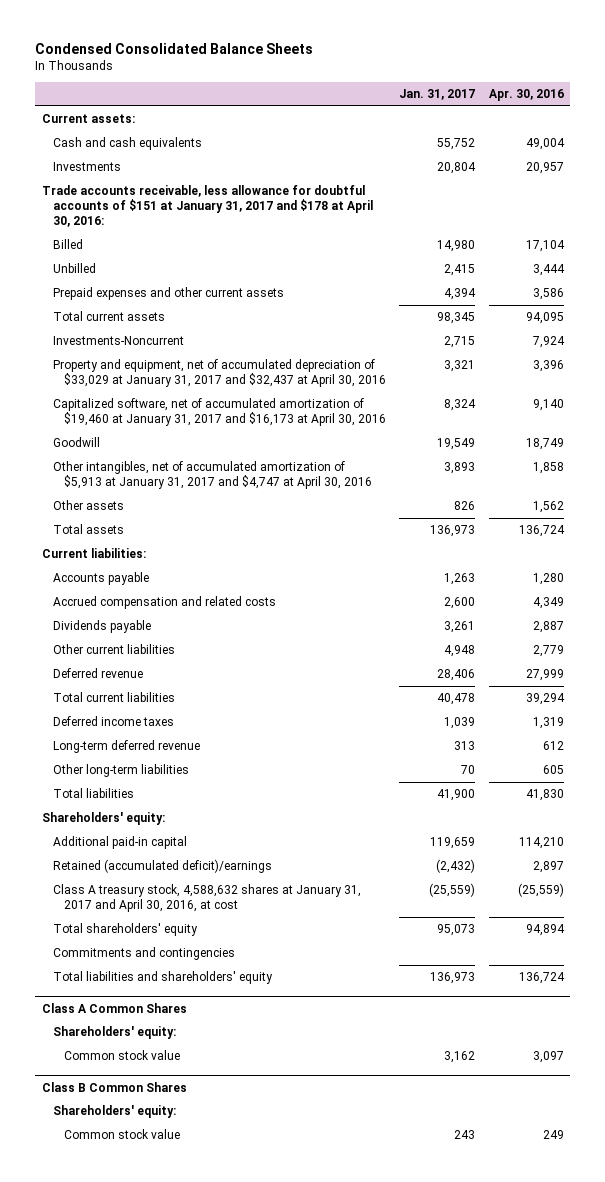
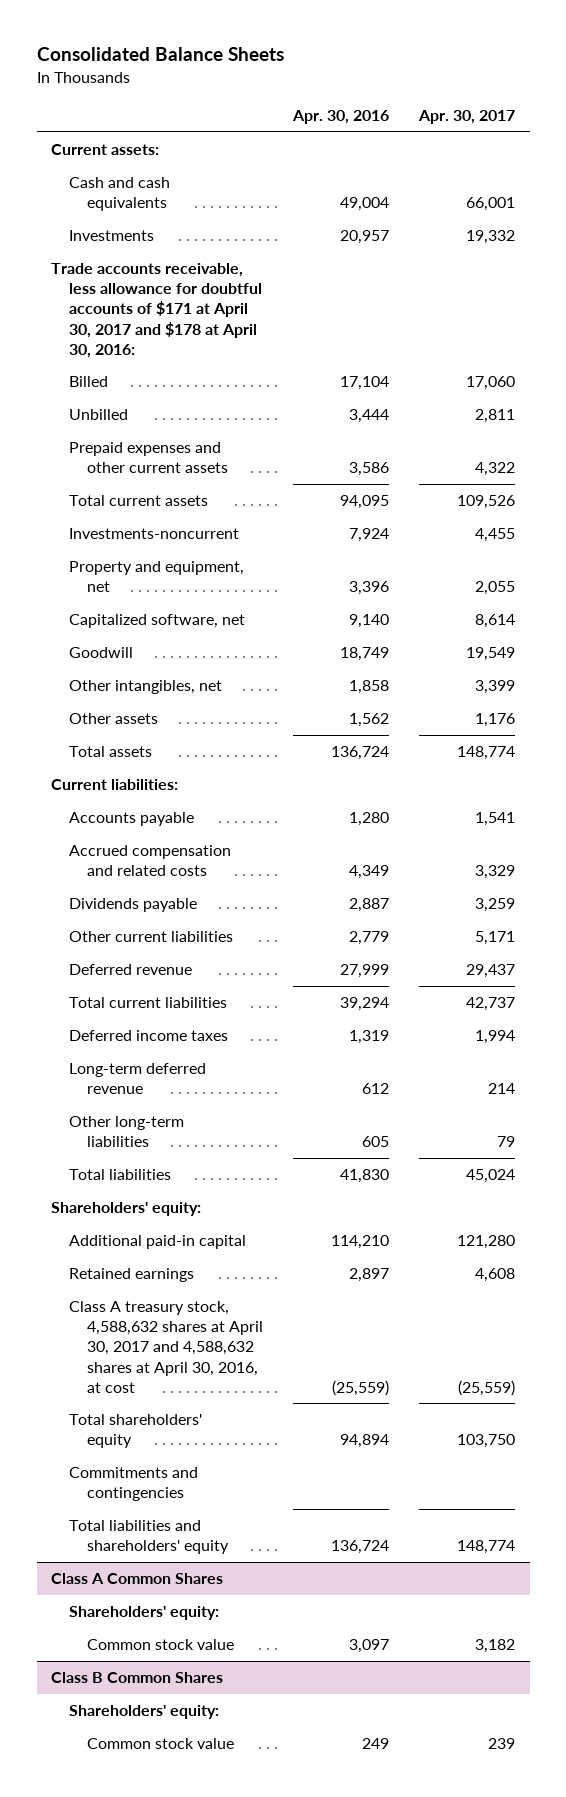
[34,42,313,54] Condensed Consolidated Balance Sheets -> [36,47,284,62] Consolidated Balance Sheets
[399,89,476,101] Jan. 31, 2017 -> none
none -> [417,110,515,125] Apr. 30, 2017
[41,185,373,228] Trade accounts receivable, less allowance for doubtful accounts of $151 at January 31, 2017 and $178 at April 30, 2016: -> [51,263,263,358] Trade accounts receivable, less allowance for doubtful accounts of $171 at April 30, 2017 and $178 at April 30, 2016:
[52,336,184,346] Investments-Noncurrent -> [69,528,240,540] Investments-noncurrent
[52,359,387,388] Property and equipment, net of accumulated depreciation of $33,029 at January 31, 2017 and $32,437 at April 30, 2016 -> [69,561,245,593] Property and equipment, net
[52,398,387,427] Capitalized software, net of accumulated amortization of $19,460 at January 31, 2017 and $16,173 at April 30, 2016 -> [69,614,246,629] Capitalized software, net
[52,461,373,490] Other intangibles, net of accumulated amortization of $5,913 at January 31, 2017 and $4,747 at April 30, 2016 -> [69,680,223,695] Other intangibles, net
[52,859,272,874] Retained (accumulated deficit)/earnings -> [69,1268,195,1283] Retained earnings
[52,884,361,913] Class A treasury stock, 4,588,632 shares at January 31, 2017 and April 30, 2016, at cost -> [69,1301,264,1393] Class A treasury stock, 4,588,632 shares at April 30, 2017 and 4,588,632 shares at April 30, 2016, at cost

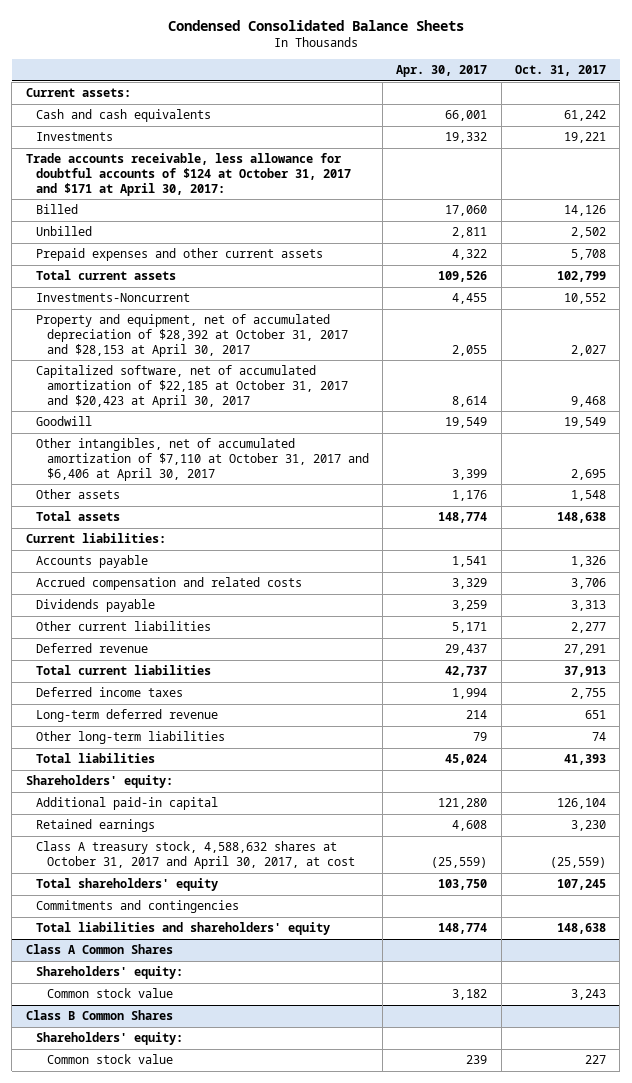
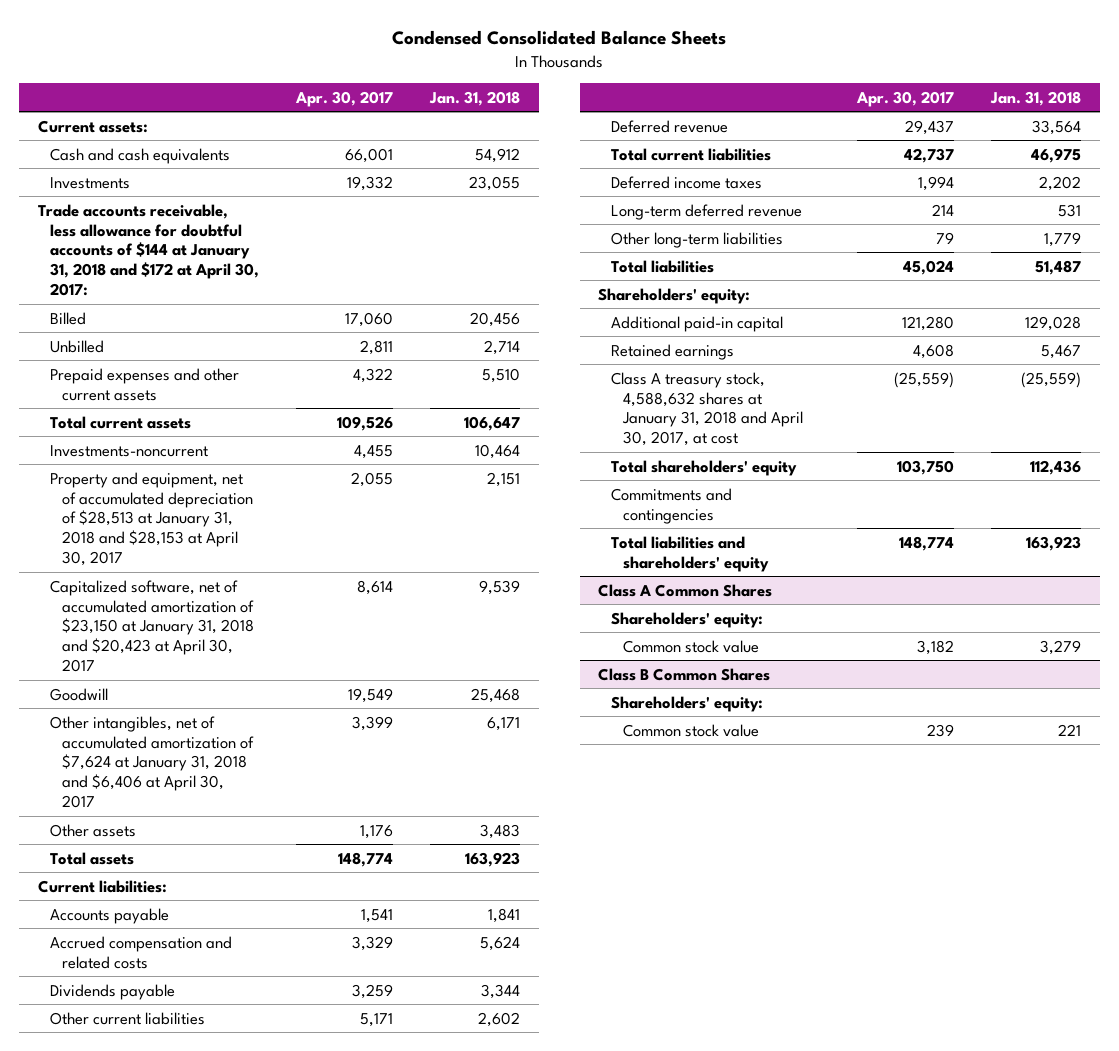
[515,65,607,77] Oct. 31, 2017 -> none
none -> [429,90,521,106] Jan. 31, 2018
[25,153,352,196] Trade accounts receivable, less allowance for doubtful accounts of $124 at October 31, 2017 and $171 at April 30, 2017: -> [37,203,259,297] Trade accounts receivable, less allowance for doubtful accounts of $144 at January 31, 2018 and $172 at April 30, 2017:
[36,293,191,303] Investments-Noncurrent -> [49,444,208,457] Investments-noncurrent
[36,314,348,357] Property and equipment, net of accumulated depreciation of $28,392 at October 31, 2017 and $28,153 at April 30, 2017 -> [49,471,254,567] Property and equipment, net of accumulated depreciation of $28,513 at January 31, 2018 and $28,153 at April 30, 2017
[36,365,348,408] Capitalized software, net of accumulated amortization of $22,185 at October 31, 2017 and $20,423 at April 30, 2017 -> [49,579,255,673] Capitalized software, net of accumulated amortization of $23,150 at January 31, 2018 and $20,423 at April 30, 2017
[36,438,369,481] Other intangibles, net of accumulated amortization of $7,110 at October 31, 2017 and $6,406 at April 30, 2017 -> [49,715,255,809] Other intangibles, net of accumulated amortization of $7,624 at January 31, 2018 and $6,406 at April 30, 2017
[36,841,355,869] Class A treasury stock, 4,588,632 shares at October 31, 2017 and April 30, 2017, at cost -> [610,371,804,447] Class A treasury stock, 4,588,632 shares at January 31, 2018 and April 30, 2017, at cost

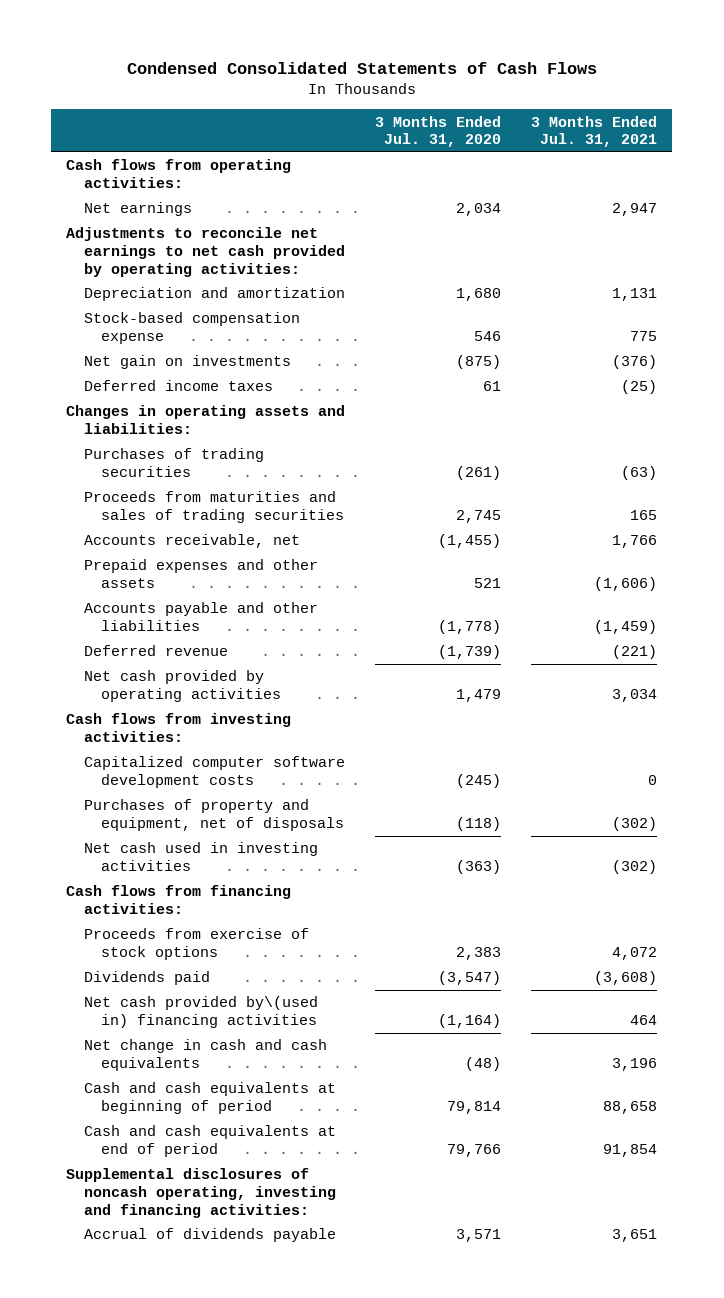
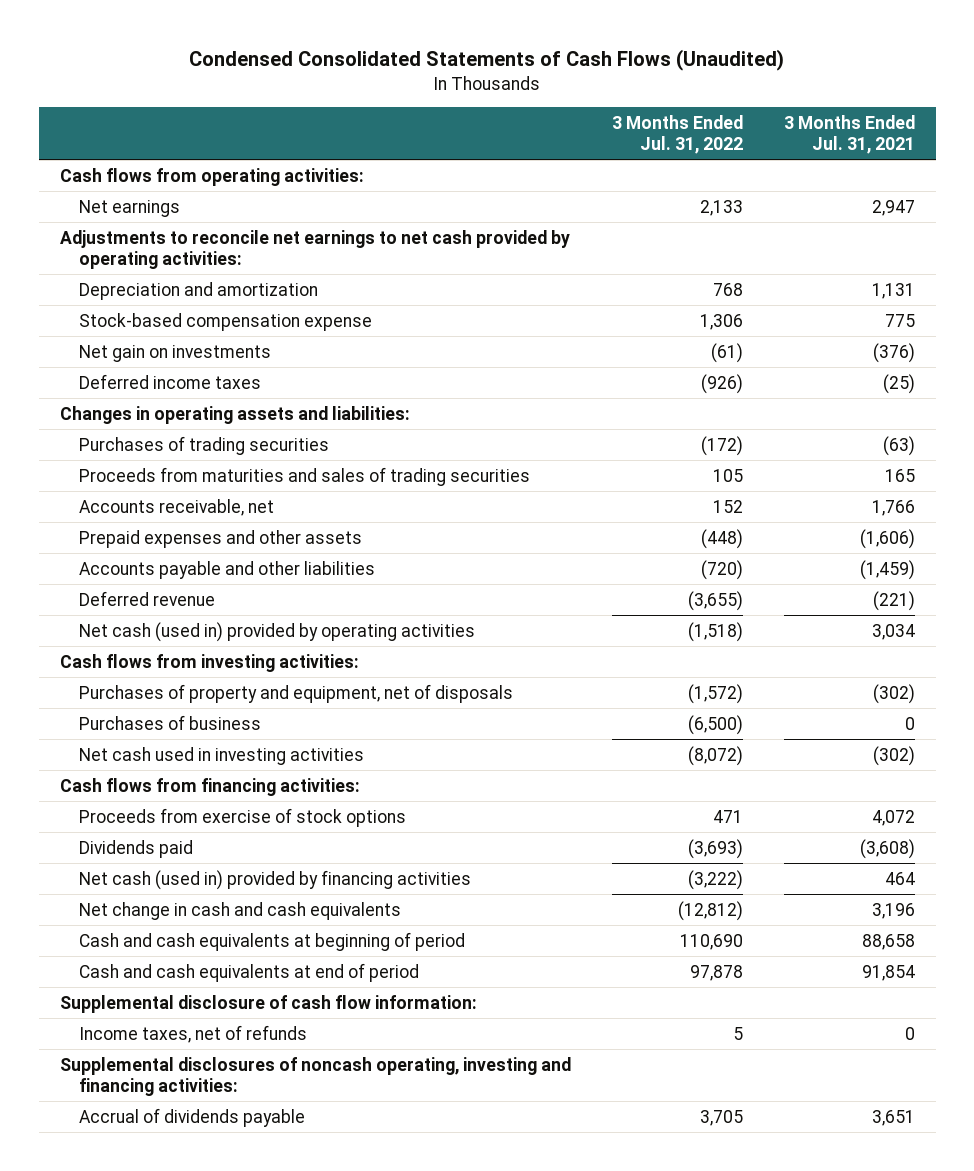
[126,62,597,75] Condensed Consolidated Statements of Cash Flows -> [189,49,785,72] Condensed Consolidated Statements of Cash Flows (Unaudited)
[375,115,502,148] 3 Months Ended Jul. 31, 2020 -> none
none -> [611,115,743,155] 3 Months Ended Jul. 31, 2022
[83,670,282,703] Net cash provided by operating activities -> [79,621,476,642] Net cash (used in) provided by operating activities
[83,756,345,789] Capitalized computer software development costs -> none
none -> [79,714,262,730] Purchases of business
[83,996,318,1029] Net cash provided by\(used in) financing activities -> [79,869,472,890] Net cash (used in) provided by financing activities
none -> [59,994,477,1013] Supplemental disclosure of cash flow information:
none -> [79,1024,308,1043] Income taxes, net of refunds

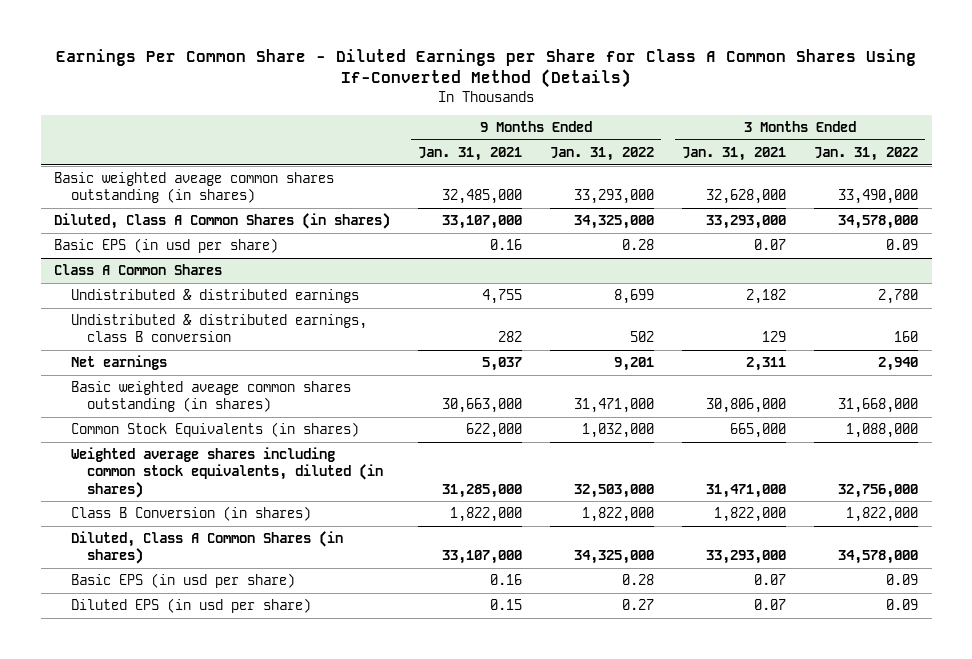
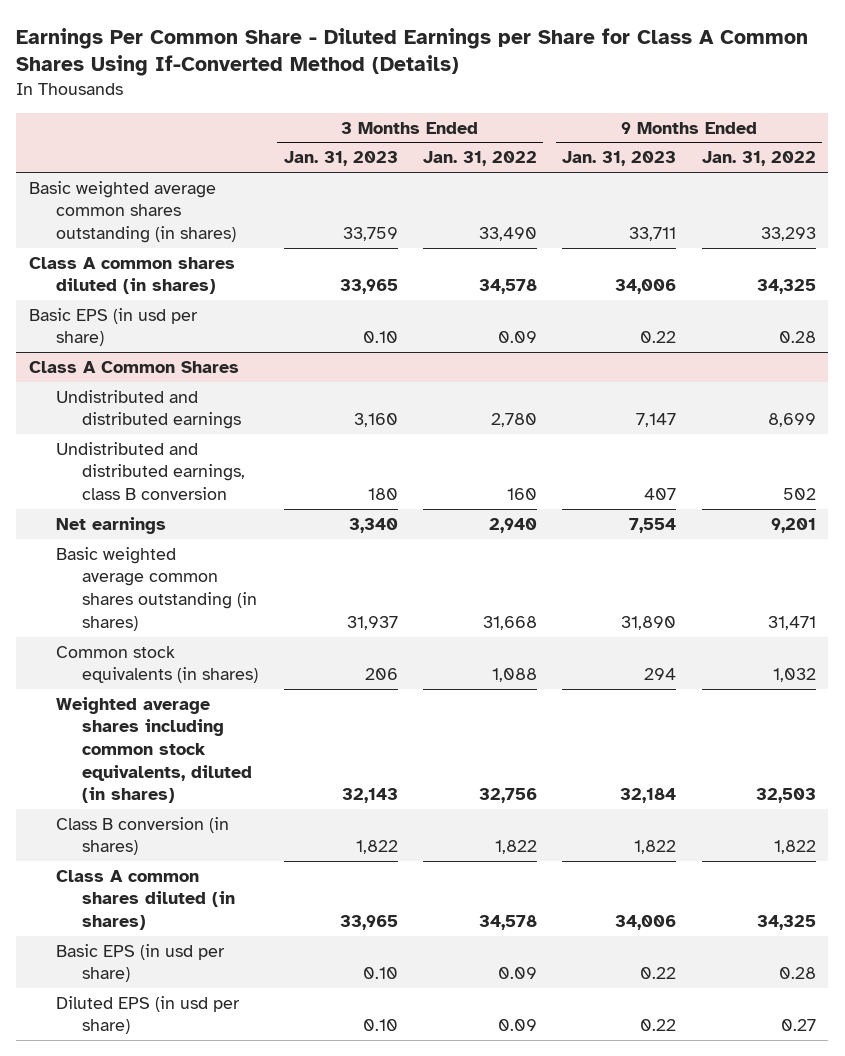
[418,147,523,162] Jan. 31, 2021 -> none
[681,147,786,162] Jan. 31, 2021 -> none
none -> [283,151,398,167] Jan. 31, 2023
none -> [562,151,677,167] Jan. 31, 2023
[54,172,335,204] Basic weighted aveage common shares outstanding (in shares) -> [28,180,236,244] Basic weighted average common shares outstanding (in shares)
[574,189,655,205] 33,293,000 -> [760,227,816,242] 33,293
[837,189,918,205] 33,490,000 -> [479,227,538,242] 33,490
[54,213,391,230] Diluted, Class A Common Shares (in shares) -> [28,256,235,295] Class A common shares diluted (in shares)
[574,215,655,230] 34,325,000 -> [756,279,816,295] 34,325
[837,215,918,230] 34,578,000 -> [479,279,538,295] 34,578
[70,289,359,304] Undistributed & distributed earnings -> [55,389,242,430] Undistributed and distributed earnings
[70,314,367,343] Undistributed & distributed earnings, class B conversion -> [55,441,246,501] Undistributed and distributed earnings, class B conversion
[70,381,351,413] Basic weighted aveage common shares outstanding (in shares) -> [55,546,258,631] Basic weighted average common shares outstanding (in shares)
[574,398,655,414] 31,471,000 -> [767,615,816,630] 31,471
[837,398,918,414] 31,668,000 -> [483,615,538,630] 31,668
[70,422,359,438] Common Stock Equivalents (in shares) -> [55,645,259,684] Common stock equivalents (in shares)
[582,423,655,439] 1,032,000 -> [772,668,816,683] 1,032
[845,423,918,439] 1,088,000 -> [492,668,538,683] 1,088
[574,483,655,498] 32,503,000 -> [755,788,816,804] 32,503
[837,483,918,498] 32,756,000 -> [479,788,538,804] 32,756
[70,506,311,522] Class B Conversion (in shares) -> [55,816,229,856] Class B conversion (in shares)
[582,507,655,523] 1,822,000 -> [773,840,816,855] 1,822
[845,507,918,523] 1,822,000 -> [495,840,538,855] 1,822
[70,531,343,565] Diluted, Class A Common Shares (in shares) -> [55,869,236,931] Class A common shares diluted (in shares)
[574,550,655,565] 34,325,000 -> [756,915,816,931] 34,325
[837,550,918,565] 34,578,000 -> [479,915,538,931] 34,578

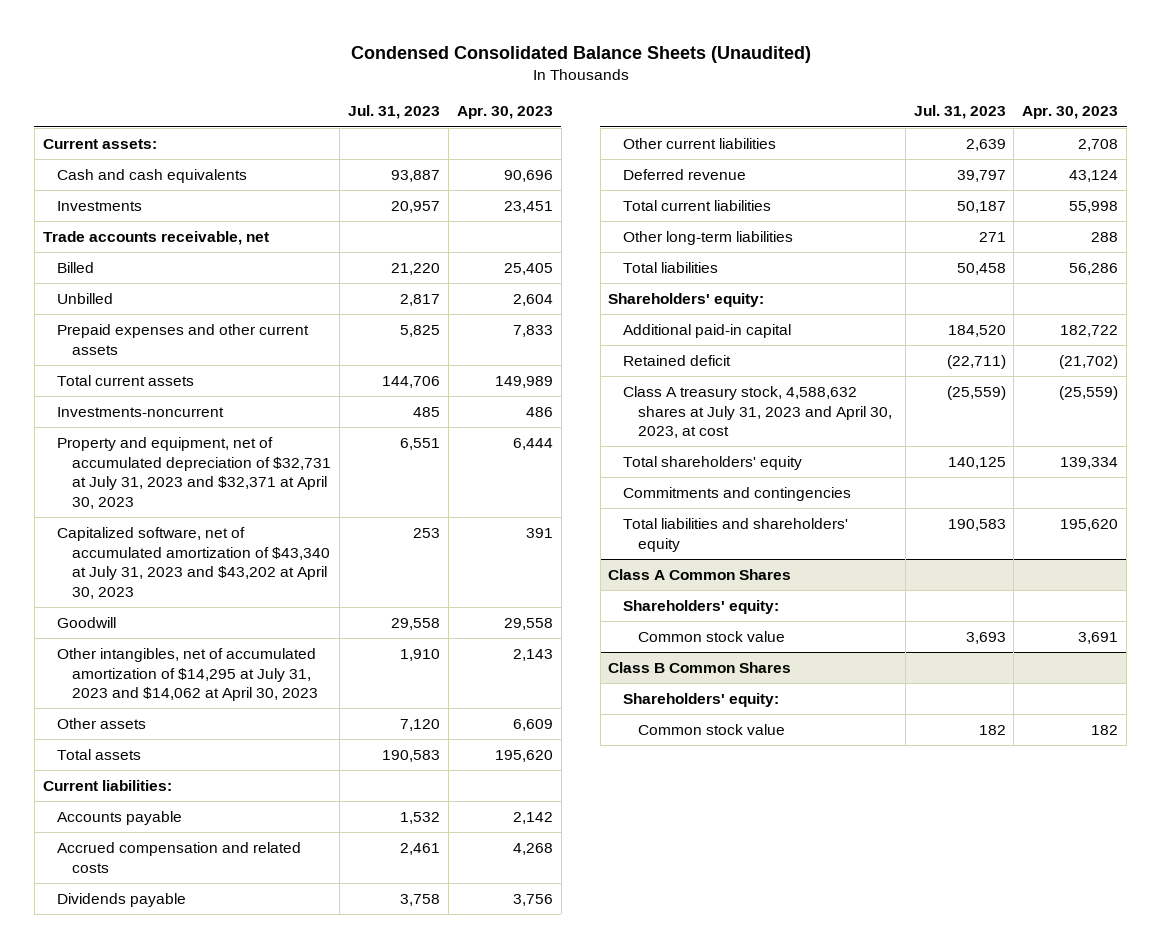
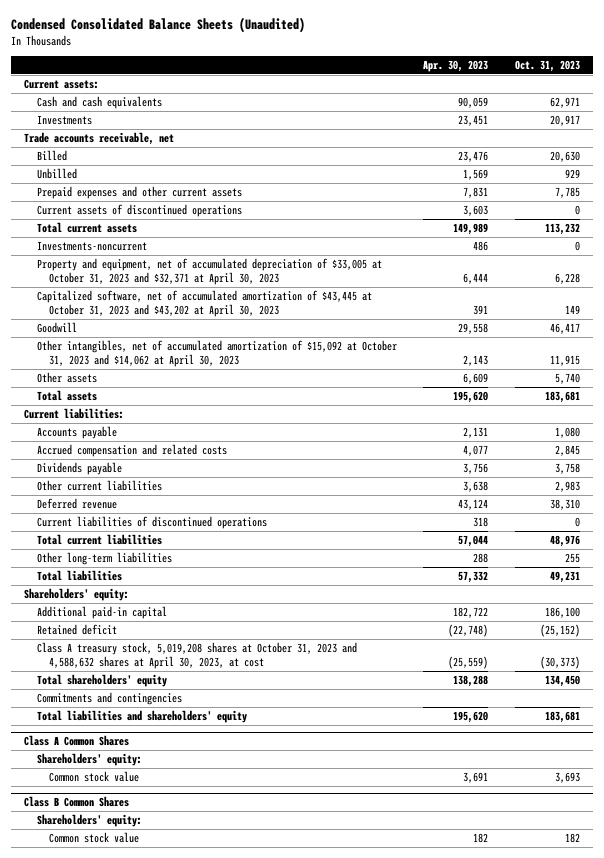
[347,105,440,120] Jul. 31, 2023 -> none
none -> [514,60,580,73] Oct. 31, 2023
[503,170,553,183] 90,696 -> [458,96,489,108] 90,059
[503,263,553,276] 25,405 -> [458,150,489,162] 23,476
[512,294,553,307] 2,604 -> [463,168,489,180] 1,569
[512,325,553,338] 7,833 -> [463,186,489,198] 7,831
none -> [36,203,242,217] Current assets of discontinued operations
[57,437,332,509] Property and equipment, net of accumulated depreciation of $32,731 at July 31, 2023 and $32,371 at April 30, 2023 -> [36,257,382,286] Property and equipment, net of accumulated depreciation of $33,005 at October 31, 2023 and $32,371 at April 30, 2023
[57,527,331,599] Capitalized software, net of accumulated amortization of $43,340 at July 31, 2023 and $43,202 at April 30, 2023 -> [36,289,372,318] Capitalized software, net of accumulated amortization of $43,445 at October 31, 2023 and $43,202 at April 30, 2023
[57,648,319,702] Other intangibles, net of accumulated amortization of $14,295 at July 31, 2023 and $14,062 at April 30, 2023 -> [36,339,397,368] Other intangibles, net of accumulated amortization of $15,092 at October 31, 2023 and $14,062 at April 30, 2023
[512,812,553,825] 2,142 -> [463,426,489,438] 2,131
[512,843,553,856] 4,268 -> [463,444,489,456] 4,077
[1078,139,1119,152] 2,708 -> [463,480,489,492] 3,638
none -> [36,515,267,529] Current liabilities of discontinued operations
[1069,201,1119,214] 55,998 -> [458,534,489,547] 57,044
[1069,263,1119,276] 56,286 -> [458,570,489,583] 57,332
[1059,355,1119,370] (21,702) -> [448,623,489,637] (22,748)
[623,386,892,439] Class A treasury stock, 4,588,632 shares at July 31, 2023 and April 30, 2023, at cost -> [36,641,357,670] Class A treasury stock, 5,019,208 shares at October 31, 2023 and 4,588,632 shares at April 30, 2023, at cost
[1060,457,1119,470] 139,334 -> [453,674,489,687] 138,288

